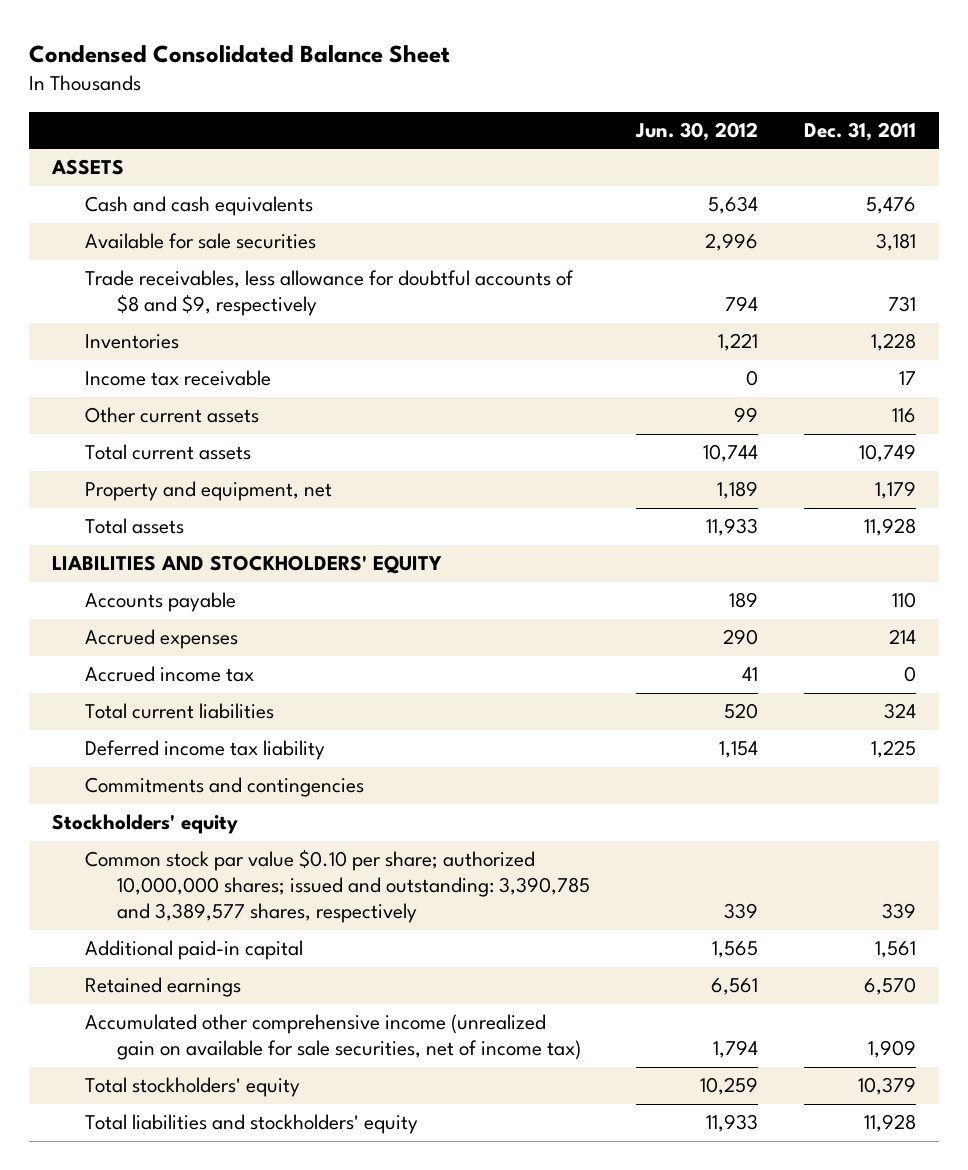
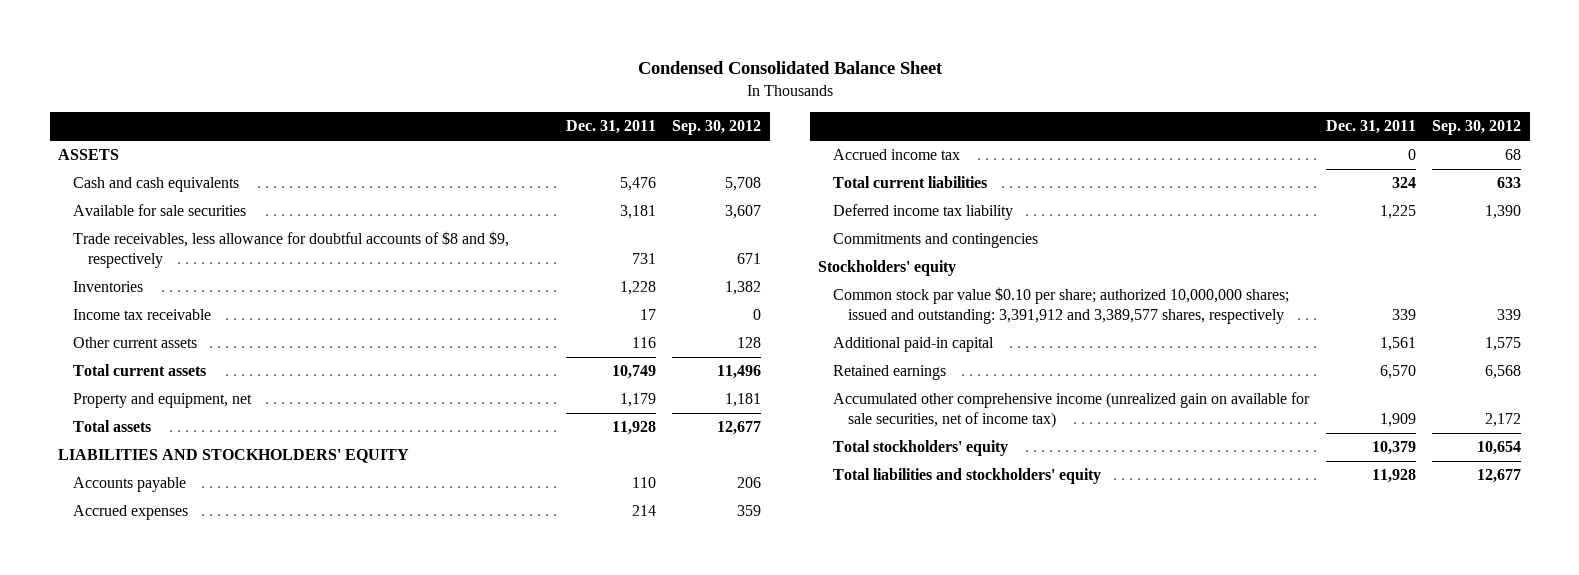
[635,121,759,141] Jun. 30, 2012 -> none
none -> [672,120,762,136] Sep. 30, 2012
[84,849,591,924] Common stock par value $0.10 per share; authorized 10,000,000 shares; issued and outstanding: 3,390,785 and 3,389,577 shares, respectively -> [833,287,1290,324] Common stock par value $0.10 per share; authorized 10,000,000 shares; issued and outstanding: 3,391,912 and 3,389,577 shares, respectively

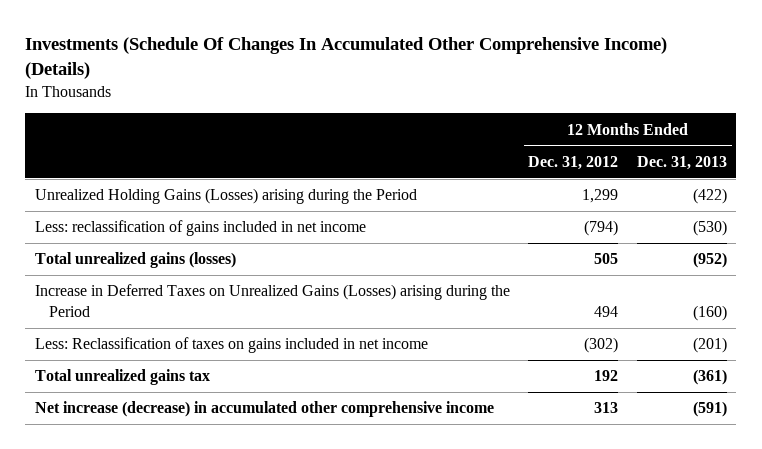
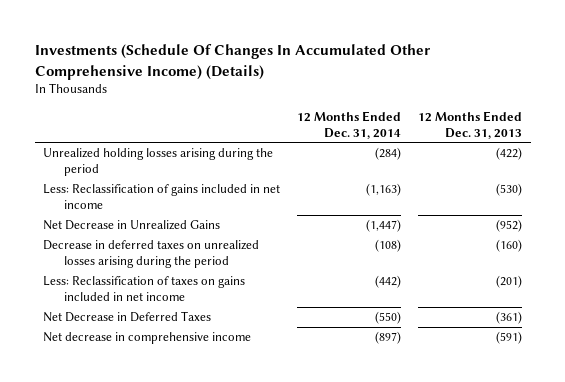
[528,155,619,170] Dec. 31, 2012 -> none
none -> [297,110,402,139] 12 Months Ended Dec. 31, 2014
[34,188,417,205] Unrealized Holding Gains (Losses) arising during the Period -> [43,148,274,177] Unrealized holding losses arising during the period
[34,220,366,237] Less: reclassification of gains included in net income -> [43,184,281,210] Less: Reclassification of gains included in net income
[34,252,236,269] Total unrealized gains (losses) -> [43,220,221,231] Net Decrease in Unrealized Gains
[34,284,510,317] Increase in Deferred Taxes on Unrealized Gains (Losses) arising during the Period -> [43,240,260,269] Decrease in deferred taxes on unrealized losses arising during the period
[34,369,210,386] Total unrealized gains tax -> [43,311,212,323] Net Decrease in Deferred Taxes
[34,401,494,418] Net increase (decrease) in accumulated other comprehensive income -> [43,332,252,345] Net decrease in comprehensive income

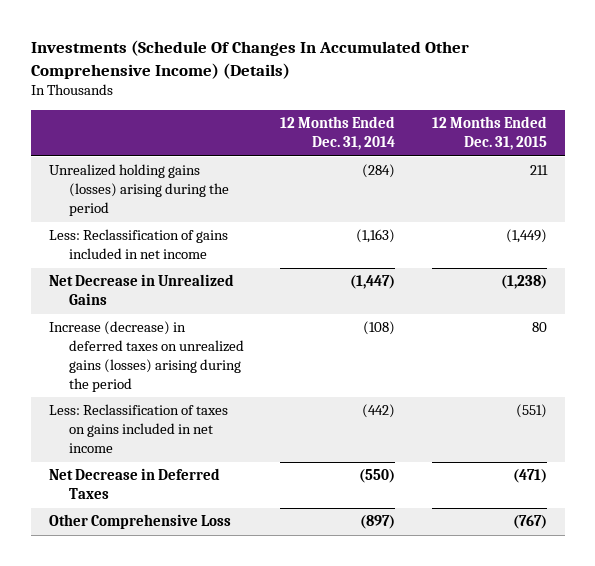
[418,110,523,139] 12 Months Ended Dec. 31, 2013 -> none
none -> [431,116,547,151] 12 Months Ended Dec. 31, 2015
[43,148,274,177] Unrealized holding losses arising during the period -> [48,164,230,217] Unrealized holding gains (losses) arising during the period
[43,240,260,269] Decrease in deferred taxes on unrealized losses arising during the period -> [48,321,245,392] Increase (decrease) in deferred taxes on unrealized gains (losses) arising during the period
[43,332,252,345] Net decrease in comprehensive income -> [48,514,231,530] Other Comprehensive Loss

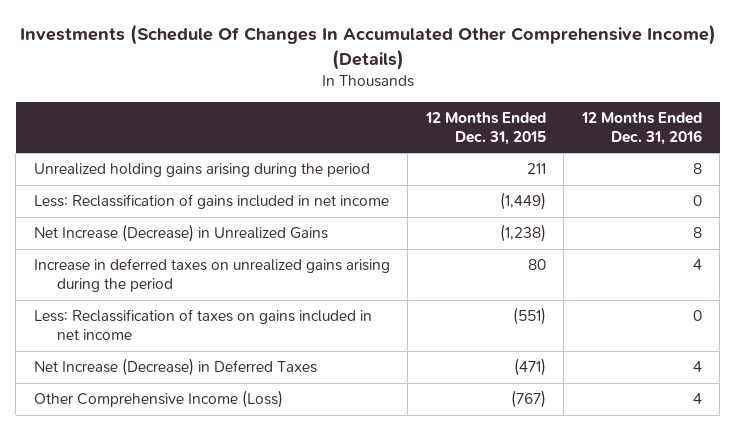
[280,116,396,151] 12 Months Ended Dec. 31, 2014 -> none
none -> [580,111,702,145] 12 Months Ended Dec. 31, 2016
[48,164,230,217] Unrealized holding gains (losses) arising during the period -> [33,163,370,178] Unrealized holding gains arising during the period
[48,274,234,306] Net Decrease in Unrealized Gains -> [33,224,328,243] Net Increase (Decrease) in Unrealized Gains
[48,321,245,392] Increase (decrease) in deferred taxes on unrealized gains (losses) arising during the period -> [33,258,390,293] Increase in deferred taxes on unrealized gains arising during the period
[48,468,220,500] Net Decrease in Deferred Taxes -> [33,358,317,377] Net Increase (Decrease) in Deferred Taxes
[48,514,231,530] Other Comprehensive Loss -> [33,390,283,409] Other Comprehensive Income (Loss)

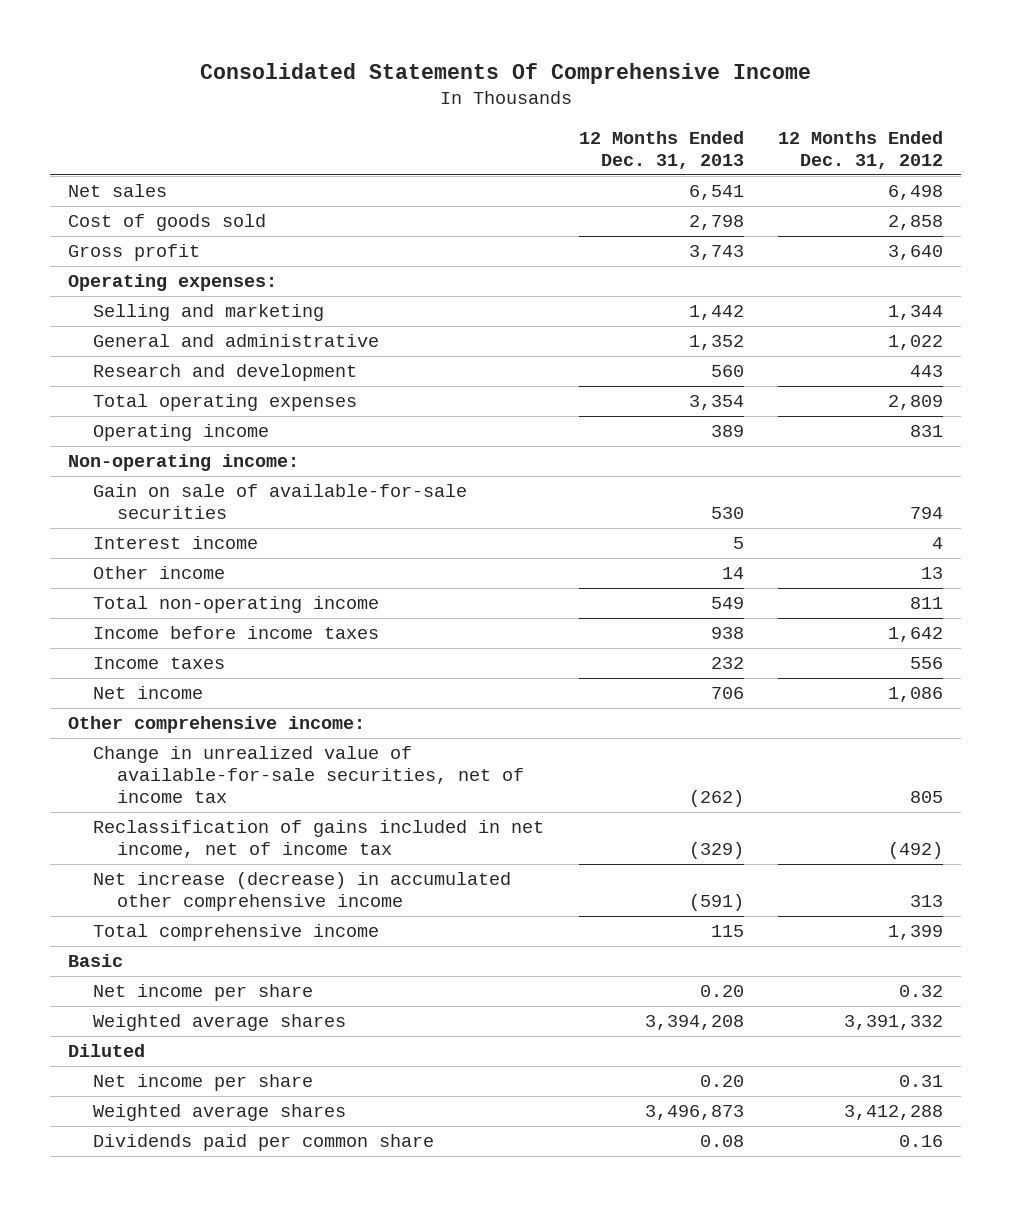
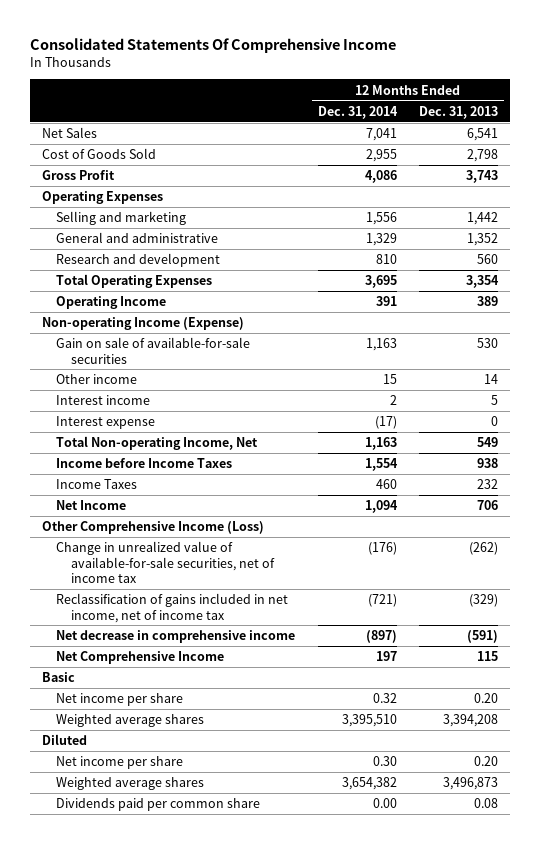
[778,130,944,169] 12 Months Ended Dec. 31, 2012 -> none
none -> [317,105,398,119] Dec. 31, 2014
[67,184,167,198] Net sales -> [41,127,97,139] Net Sales
[67,214,266,232] Cost of goods sold -> [41,148,156,160] Cost of Goods Sold
[67,244,200,262] Gross profit -> [41,170,115,181] Gross Profit
[67,274,277,292] Operating expenses: -> [41,191,163,205] Operating Expenses
[92,394,357,412] Total operating expenses -> [56,274,213,289] Total Operating Expenses
[92,424,269,442] Operating income -> [56,296,167,310] Operating Income
[67,454,299,472] Non-operating income: -> [41,317,244,331] Non-operating Income (Expense)
[92,536,258,550] Interest income -> [56,395,151,406] Interest income
none -> [56,416,156,430] Interest expense
[92,596,379,614] Total non-operating income -> [56,436,259,451] Total Non-operating Income, Net
[92,626,379,640] Income before income taxes -> [56,458,233,469] Income before Income Taxes
[92,657,225,670] Income taxes -> [56,479,138,490] Income Taxes
[92,686,203,700] Net income -> [56,500,127,511] Net Income
[67,716,365,734] Other comprehensive income: -> [41,521,264,535] Other Comprehensive Income (Loss)
[92,872,511,912] Net increase (decrease) in accumulated other comprehensive income -> [56,630,296,644] Net decrease in comprehensive income
[92,924,379,942] Total comprehensive income -> [56,651,225,665] Net Comprehensive Income

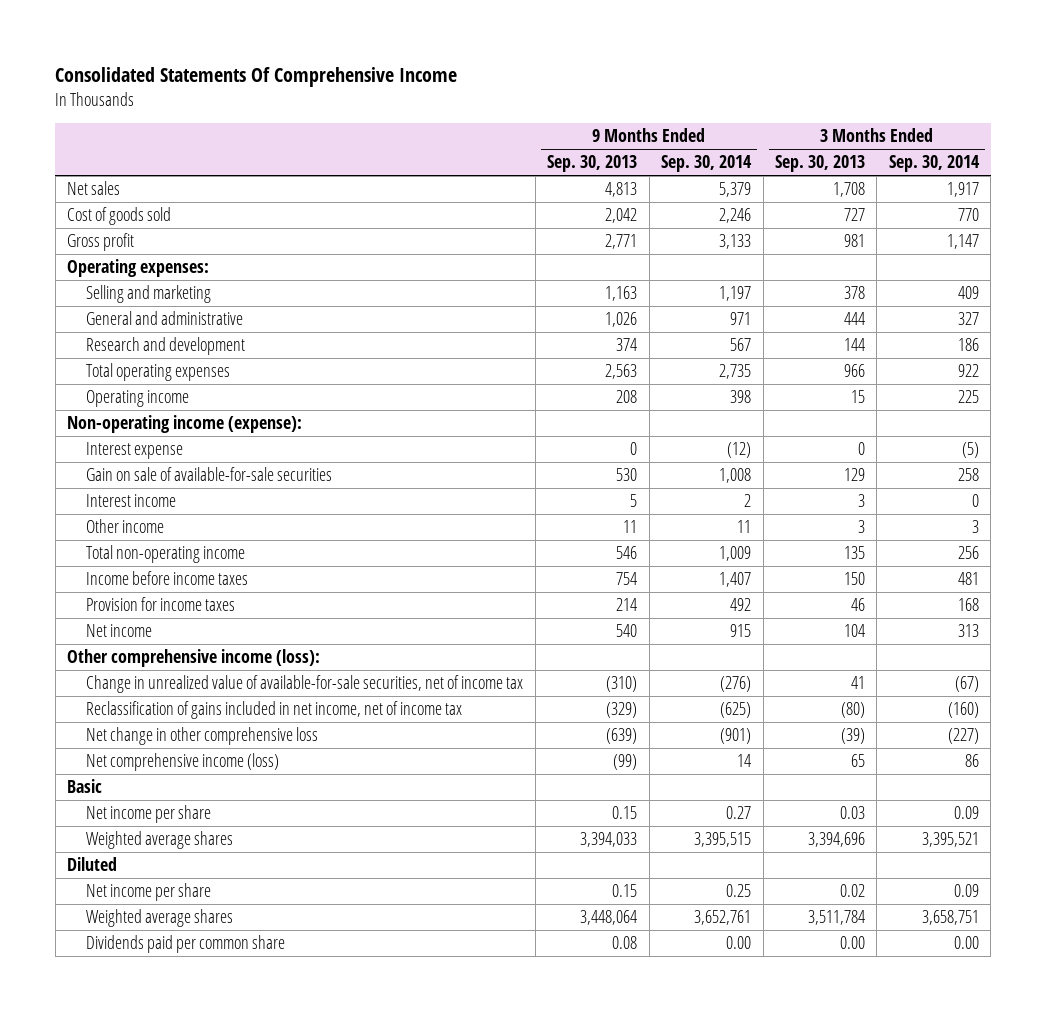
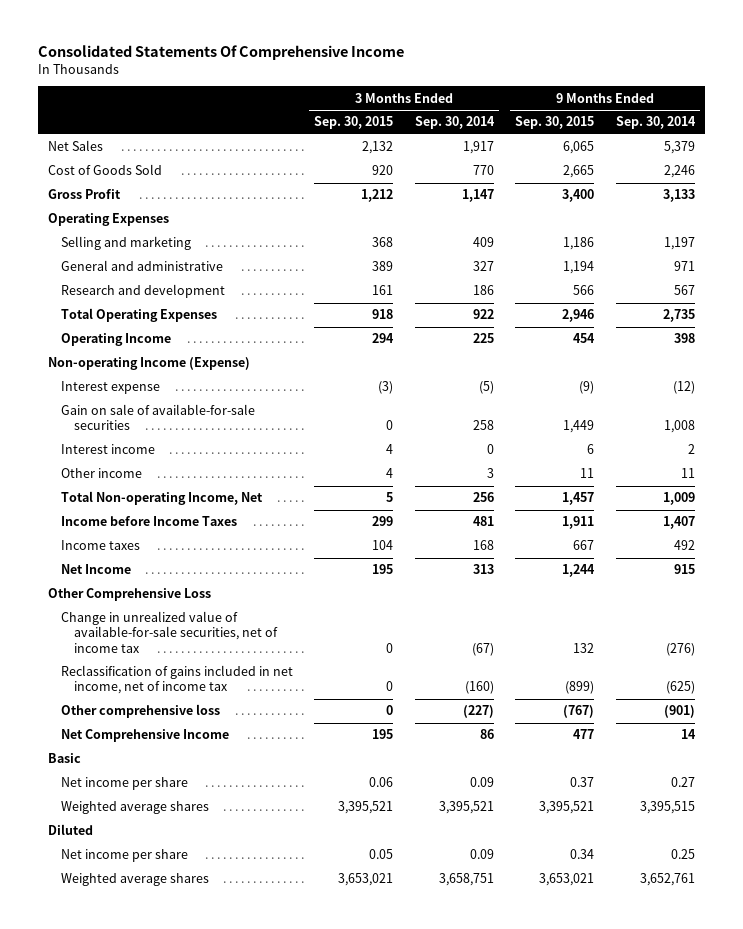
[547,155,638,173] Sep. 30, 2013 -> none
[774,155,865,173] Sep. 30, 2013 -> none
none -> [314,116,394,130] Sep. 30, 2015
none -> [515,116,595,130] Sep. 30, 2015
[67,181,121,196] Net sales -> [48,140,104,152] Net Sales
[67,207,172,226] Cost of goods sold -> [48,164,163,176] Cost of Goods Sold
[67,233,135,252] Gross profit -> [48,189,122,200] Gross Profit
[67,259,210,278] Operating expenses: -> [48,213,170,227] Operating Expenses
[86,363,231,382] Total operating expenses -> [61,308,218,323] Total Operating Expenses
[86,390,190,408] Operating income -> [61,333,172,347] Operating Income
[67,415,303,434] Non-operating income (expense): -> [48,357,251,371] Non-operating Income (Expense)
[86,545,246,564] Total non-operating income -> [61,491,264,506] Total Non-operating Income, Net
[86,571,249,586] Income before income taxes -> [61,516,238,527] Income before Income Taxes
[86,597,236,612] Provision for income taxes -> [61,540,141,551] Income taxes
[86,624,153,638] Net income -> [61,564,132,575] Net Income
[67,649,321,668] Other comprehensive income (loss): -> [48,588,212,602] Other Comprehensive Loss
[86,727,319,746] Net change in other comprehensive loss -> [61,704,221,719] Other comprehensive loss
[86,753,280,772] Net comprehensive income (loss) -> [61,729,230,743] Net Comprehensive Income
[86,935,286,954] Dividends paid per common share -> none

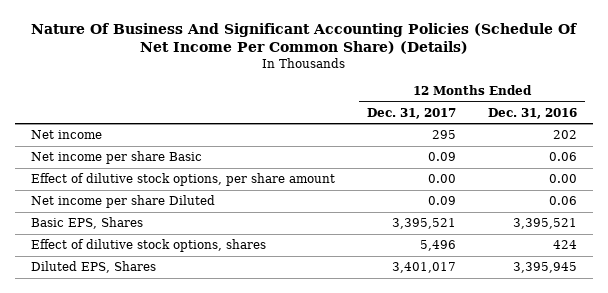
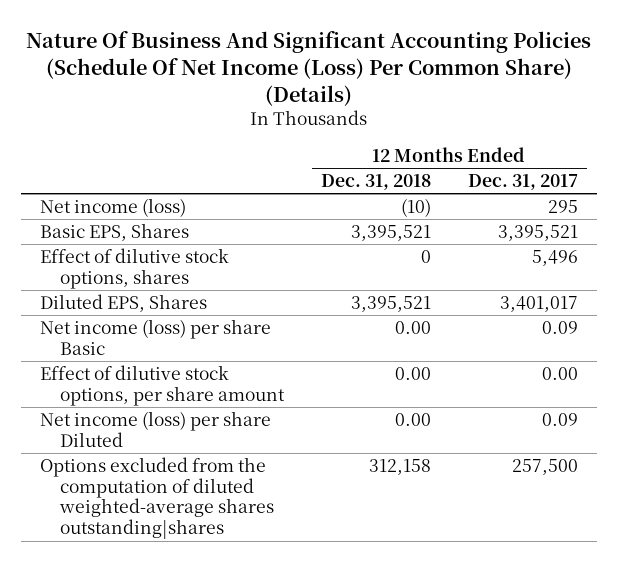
[31,22,578,54] Nature Of Business And Significant Accounting Policies (Schedule Of Net Income Per Common Share) (Details) -> [25,31,591,107] Nature Of Business And Significant Accounting Policies (Schedule Of Net Income (Loss) Per Common Share) (Details)
[487,107,577,119] Dec. 31, 2016 -> none
none -> [320,173,431,190] Dec. 31, 2018
[31,151,203,165] Net income per share Basic -> none
[31,195,216,209] Net income per share Diluted -> none
[31,130,103,140] Net income -> [39,197,186,217] Net income (loss)
none -> [39,318,271,355] Net income (loss) per share Basic
[31,173,336,187] Effect of dilutive stock options, per share amount -> [39,364,285,406] Effect of dilutive stock options, per share amount
none -> [39,410,271,447] Net income (loss) per share Diluted
none -> [39,456,274,540] Options excluded from the computation of diluted weighted-average shares outstanding|shares

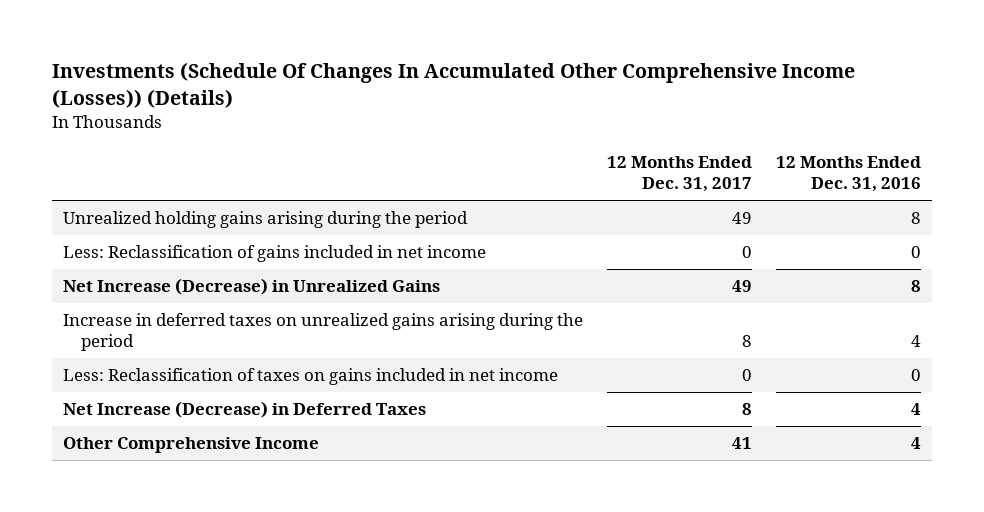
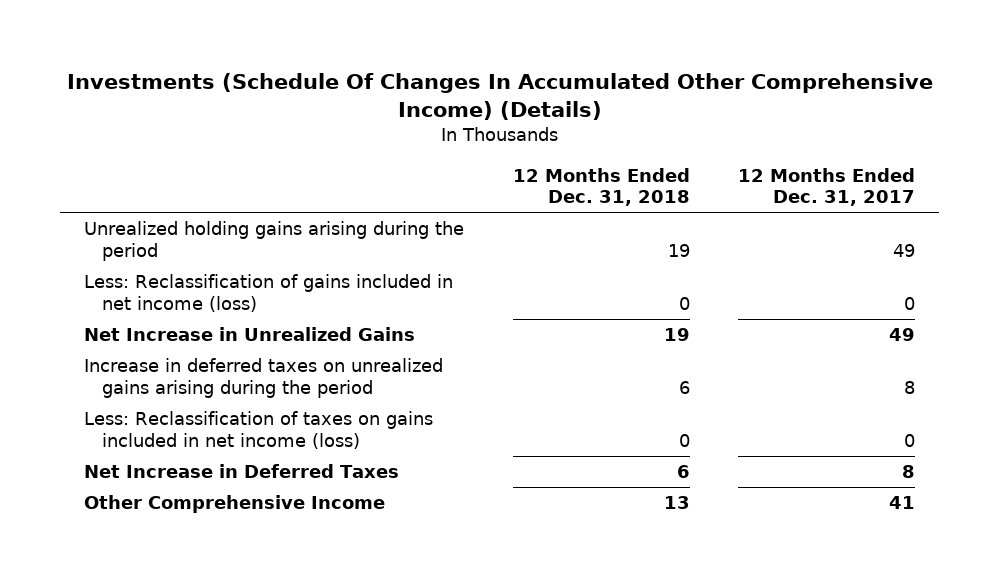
[51,62,855,108] Investments (Schedule Of Changes In Accumulated Other Comprehensive Income (Losses)) (Details) -> [66,72,933,120] Investments (Schedule Of Changes In Accumulated Other Comprehensive Income) (Details)
[775,155,921,193] 12 Months Ended Dec. 31, 2016 -> none
none -> [512,167,690,207] 12 Months Ended Dec. 31, 2018
[63,245,487,263] Less: Reclassification of gains included in net income -> [84,274,454,312] Less: Reclassification of gains included in net income (loss)
[63,278,441,296] Net Increase (Decrease) in Unrealized Gains -> [84,327,416,342] Net Increase in Unrealized Gains
[63,368,559,386] Less: Reclassification of taxes on gains included in net income -> [84,411,434,449] Less: Reclassification of taxes on gains included in net income (loss)
[63,401,427,419] Net Increase (Decrease) in Deferred Taxes -> [84,464,400,479] Net Increase in Deferred Taxes

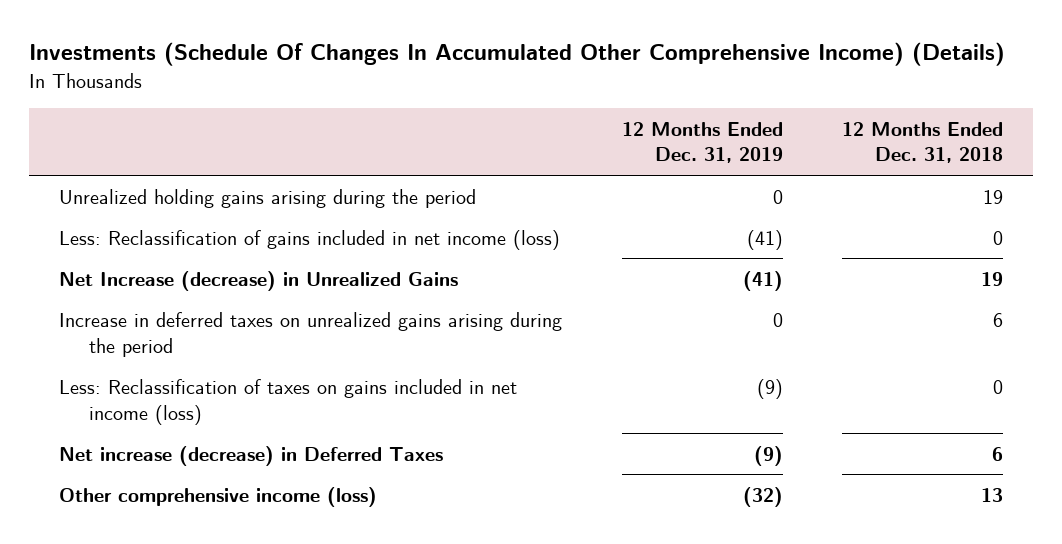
[737,167,915,207] 12 Months Ended Dec. 31, 2017 -> none
none -> [621,121,783,164] 12 Months Ended Dec. 31, 2019
[84,327,416,342] Net Increase in Unrealized Gains -> [58,270,458,291] Net Increase (decrease) in Unrealized Gains
[84,464,400,479] Net Increase in Deferred Taxes -> [58,445,443,466] Net increase (decrease) in Deferred Taxes
[84,495,386,514] Other Comprehensive Income -> [58,486,377,507] Other comprehensive income (loss)

